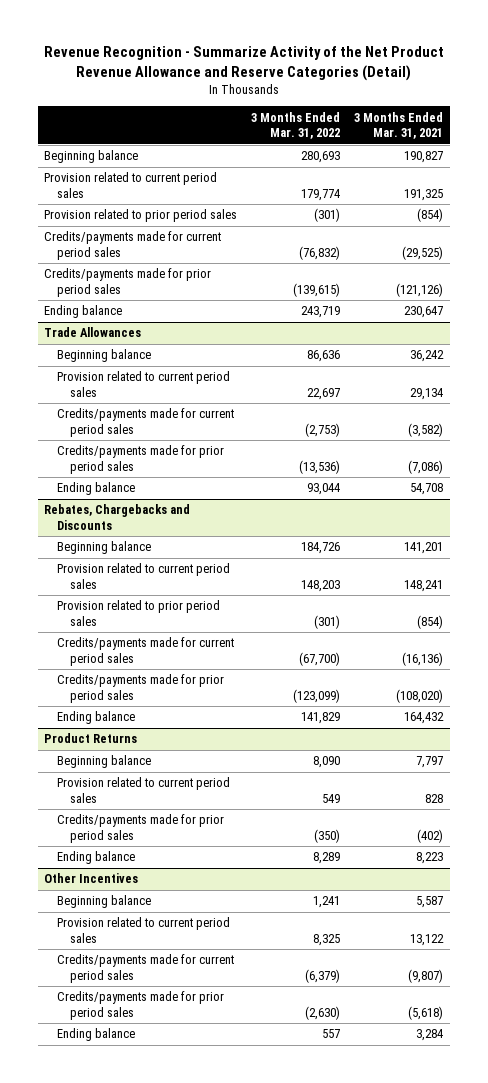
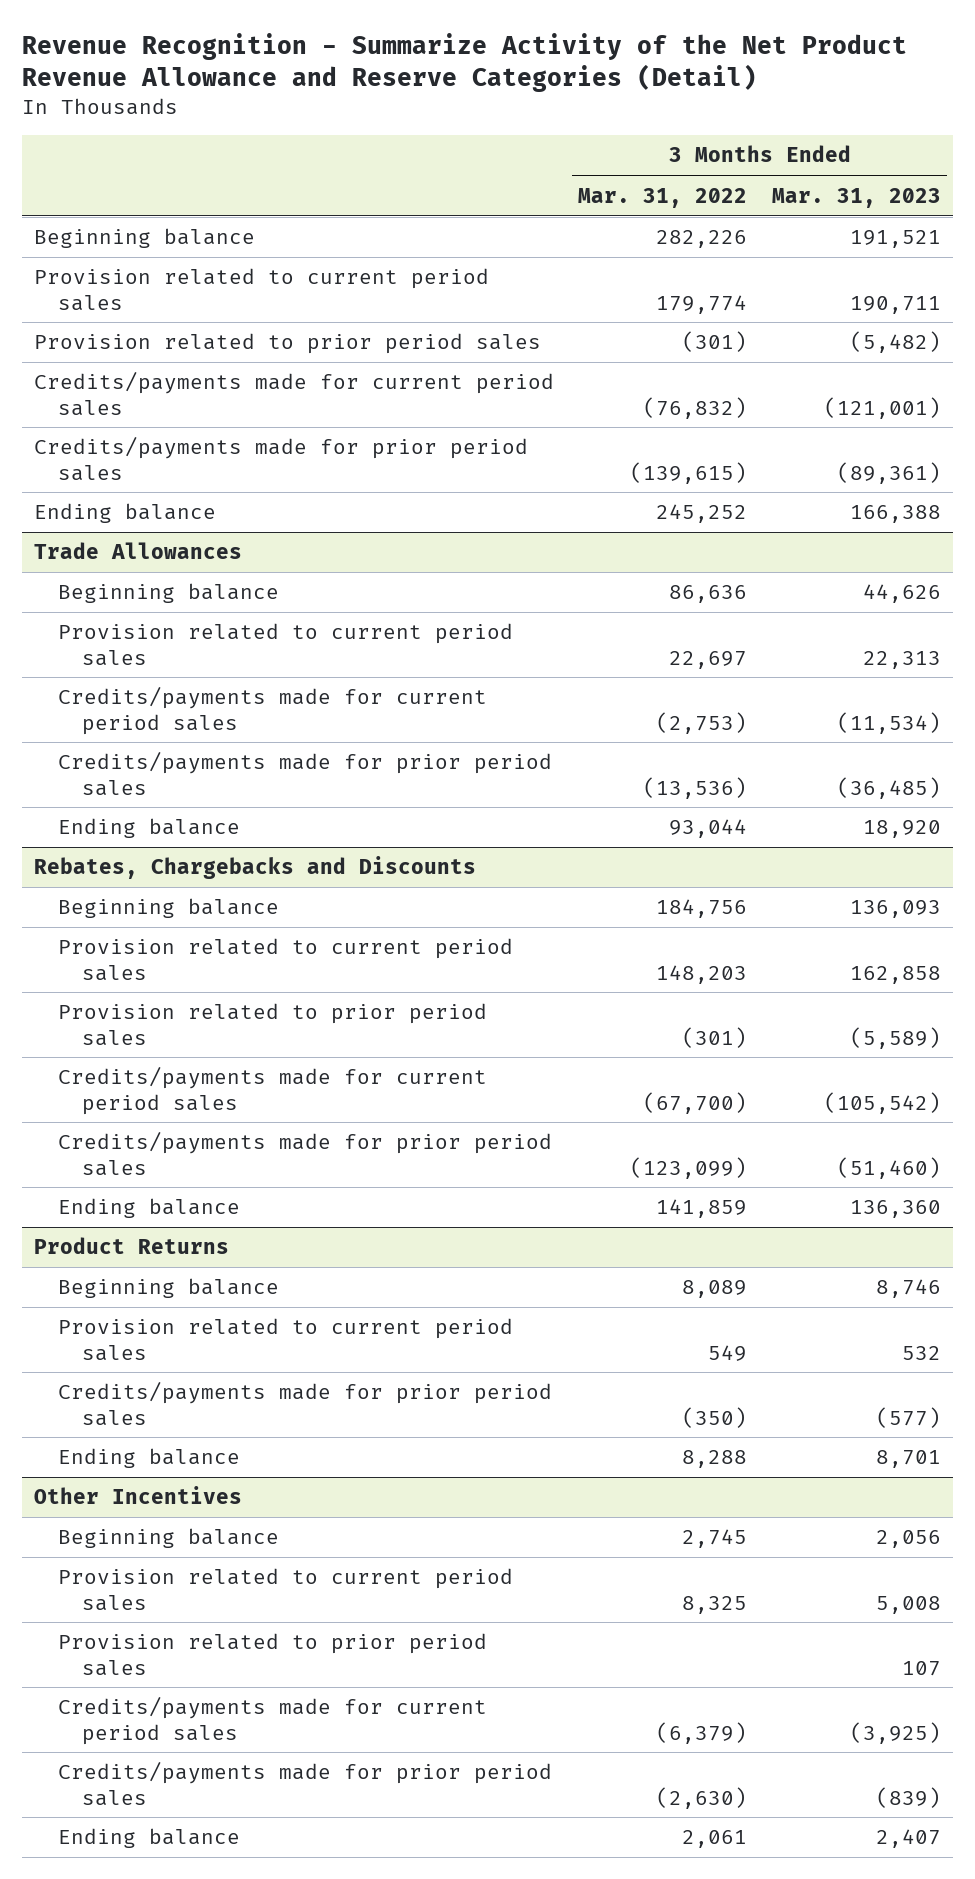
[354,111,444,140] 3 Months Ended Mar. 31, 2021 -> none
none -> [771,187,941,208] Mar. 31, 2023
[301,151,341,164] 280,693 -> [656,230,748,249] 282,226
[301,306,341,319] 243,719 -> [656,504,748,524] 245,252
[301,542,341,555] 184,726 -> [656,899,748,919] 184,756
[301,712,341,725] 141,829 -> [656,1199,748,1219] 141,859
[313,756,341,769] 8,090 -> [682,1280,748,1299] 8,089
[313,852,341,865] 8,289 -> [682,1450,748,1469] 8,288
[313,896,341,909] 1,241 -> [682,1529,748,1549] 2,745
none -> [58,1633,488,1676] Provision related to prior period sales
[322,1029,341,1039] 557 -> [682,1830,748,1849] 2,061

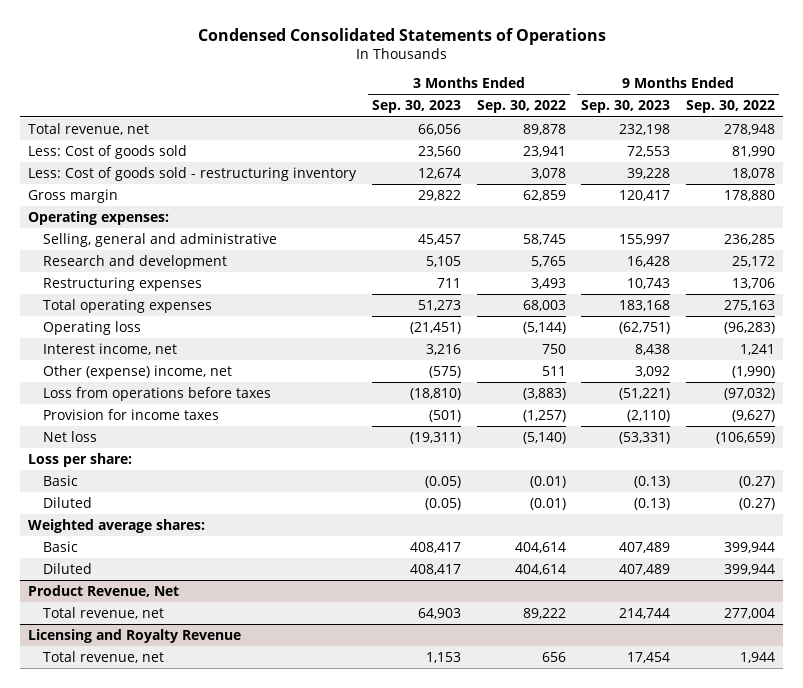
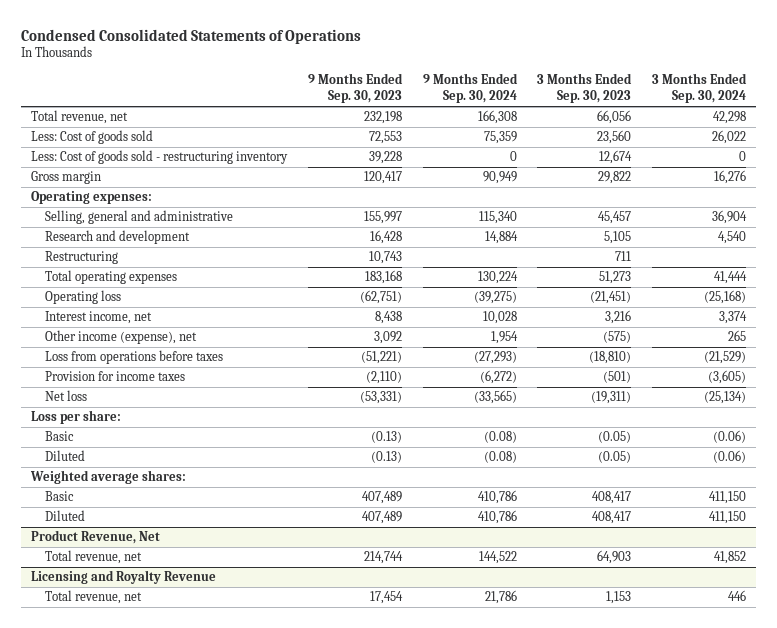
[476,100,566,114] Sep. 30, 2022 -> none
[686,100,776,114] Sep. 30, 2022 -> none
none -> [422,73,518,104] 9 Months Ended Sep. 30, 2024
none -> [651,73,747,104] 3 Months Ended Sep. 30, 2024
[43,276,203,291] Restructuring expenses -> [45,251,119,265] Restructuring
[43,364,233,379] Other (expense) income, net -> [45,330,198,345] Other income (expense), net

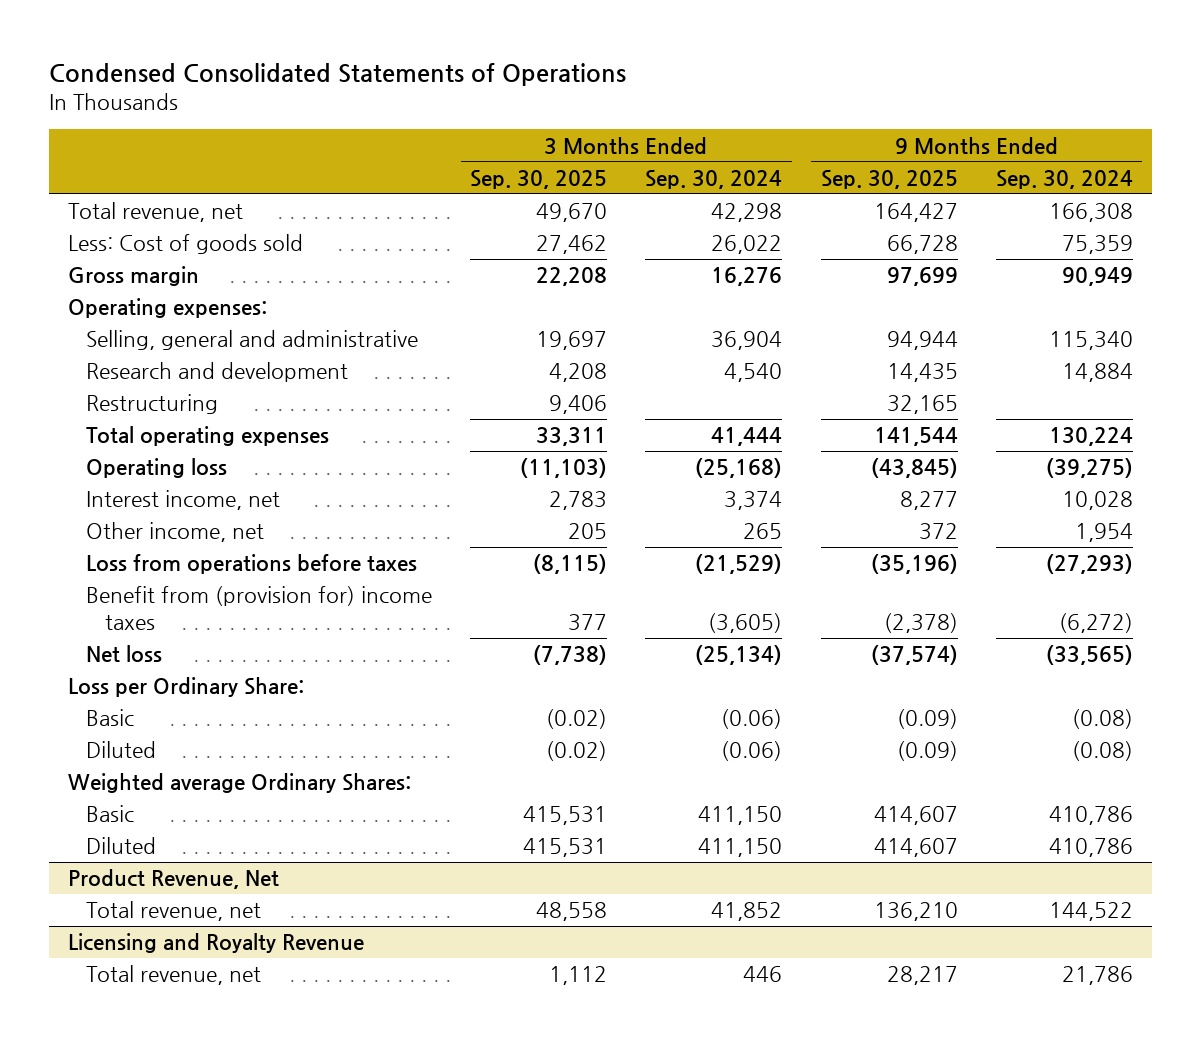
[308,73,404,104] 9 Months Ended Sep. 30, 2023 -> none
[537,73,633,104] 3 Months Ended Sep. 30, 2023 -> none
none -> [470,170,608,190] Sep. 30, 2025
none -> [820,170,958,190] Sep. 30, 2025
[31,150,289,165] Less: Cost of goods sold - restructuring inventory -> none
[45,330,198,345] Other income (expense), net -> [86,522,265,543] Other income, net
[45,371,186,382] Provision for income taxes -> [86,586,433,631] Benefit from (provision for) income taxes
[31,410,122,425] Loss per share: -> [67,677,304,698] Loss per Ordinary Share:
[30,470,187,485] Weighted average shares: -> [67,773,411,794] Weighted average Ordinary Shares:

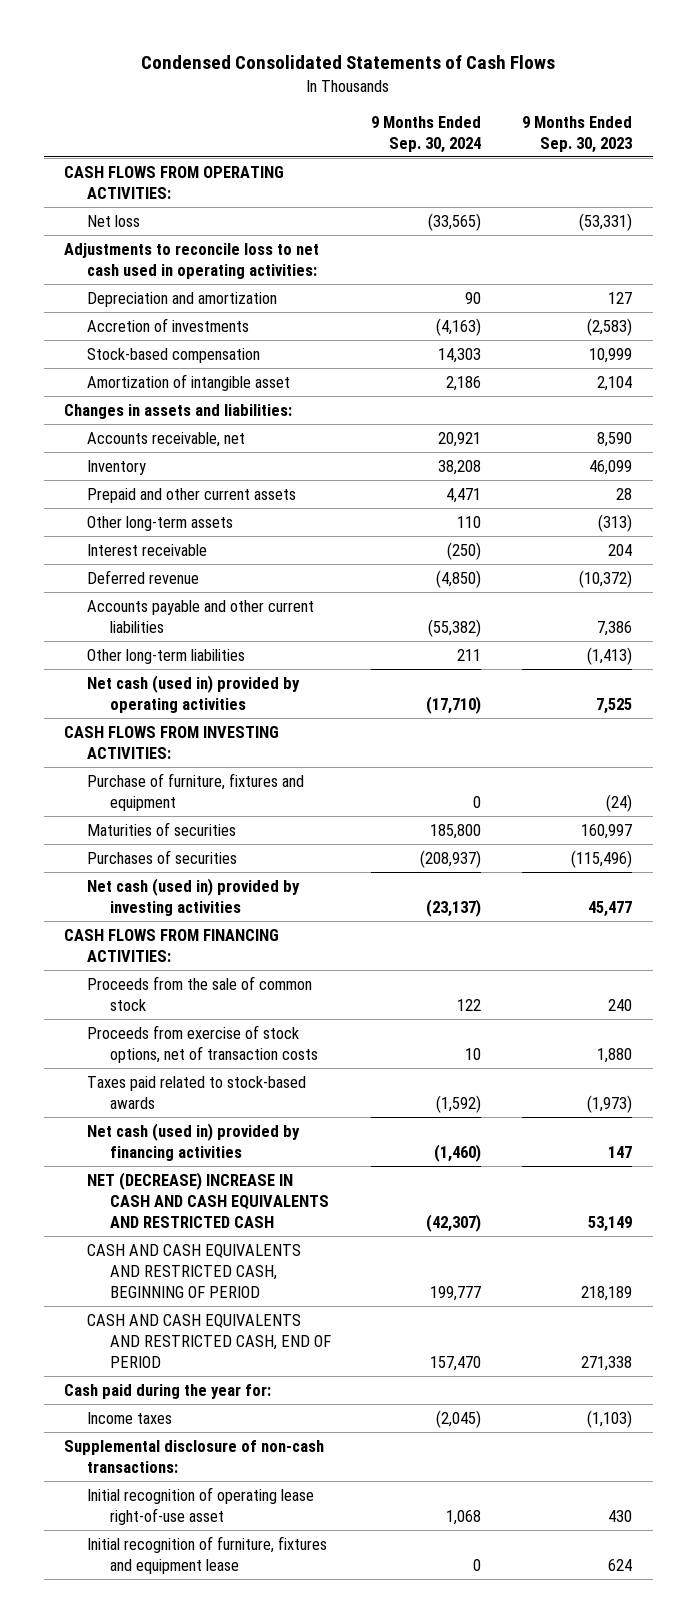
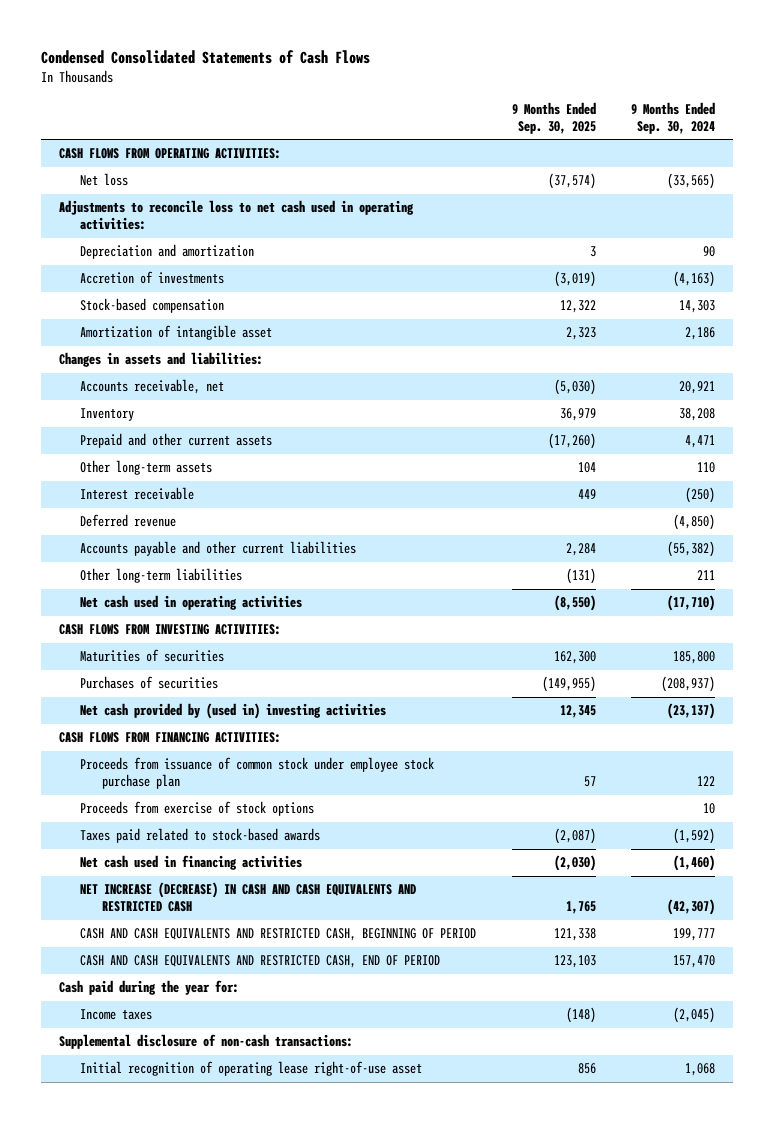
[522,116,633,154] 9 Months Ended Sep. 30, 2023 -> none
none -> [511,101,596,134] 9 Months Ended Sep. 30, 2025
[86,674,300,713] Net cash (used in) provided by operating activities -> [80,595,303,611] Net cash used in operating activities
[86,772,304,811] Purchase of furniture, fixtures and equipment -> none
[86,877,300,916] Net cash (used in) provided by investing activities -> [80,703,387,720] Net cash provided by (used in) investing activities
[86,975,312,1011] Proceeds from the sale of common stock -> [80,757,435,790] Proceeds from issuance of common stock under employee stock purchase plan
[86,1024,318,1063] Proceeds from exercise of stock options, net of transaction costs -> [80,801,315,817] Proceeds from exercise of stock options
[86,1122,300,1161] Net cash (used in) provided by financing activities -> [80,855,303,871] Net cash used in financing activities
[86,1171,329,1228] NET (DECREASE) INCREASE IN CASH AND CASH EQUIVALENTS AND RESTRICTED CASH -> [80,882,417,913] NET INCREASE (DECREASE) IN CASH AND CASH EQUIVALENTS AND RESTRICTED CASH
[86,1535,327,1574] Initial recognition of furniture, fixtures and equipment lease -> none

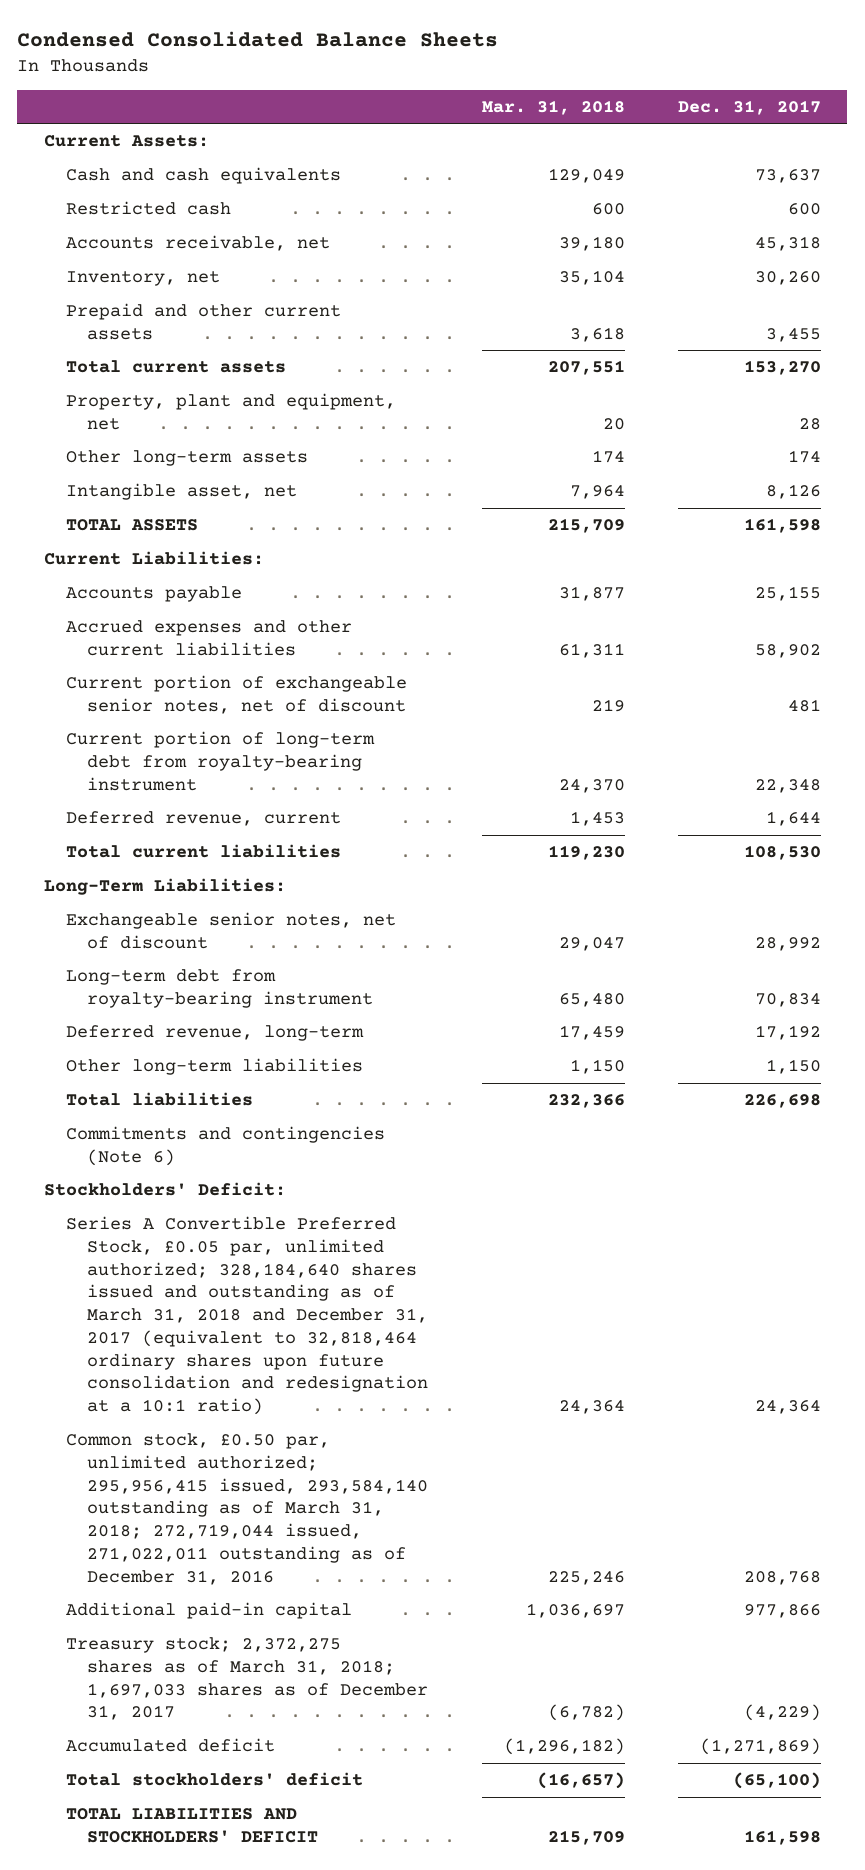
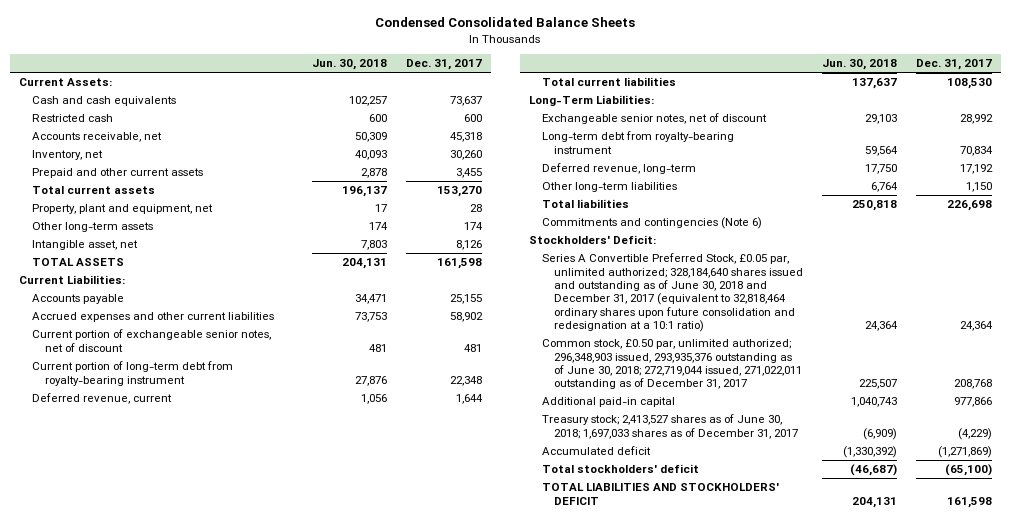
[481,100,625,116] Mar. 31, 2018 -> none
none -> [312,59,388,71] Jun. 30, 2018
[65,1216,429,1416] Series A Convertible Preferred Stock, £0.05 par, unlimited authorized; 328,184,640 shares issued and outstanding as of March 31, 2018 and December 31, 2017 (equivalent to 32,818,464 ordinary shares upon future consolidation and redesignation at a 10:1 ratio) -> [541,253,804,333] Series A Convertible Preferred Stock, £0.05 par, unlimited authorized; 328,184,640 shares issued and outstanding as of June 30, 2018 and December 31, 2017 (equivalent to 32,818,464 ordinary shares upon future consolidation and redesignation at a 10:1 ratio)
[65,1433,429,1585] Common stock, £0.50 par, unlimited authorized; 295,956,415 issued, 293,584,140 outstanding as of March 31, 2018; 272,719,044 issued, 271,022,011 outstanding as of December 31, 2016 -> [541,339,803,390] Common stock, £0.50 par, unlimited authorized; 296,348,903 issued, 293,935,376 outstanding as of June 30, 2018; 272,719,044 issued, 271,022,011 outstanding as of December 31, 2017
[65,1637,429,1721] Treasury stock; 2,372,275 shares as of March 31, 2018; 1,697,033 shares as of December 31, 2017 -> [541,414,799,439] Treasury stock; 2,413,527 shares as of June 30, 2018; 1,697,033 shares as of December 31, 2017

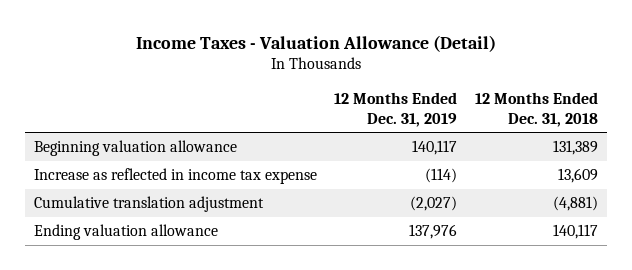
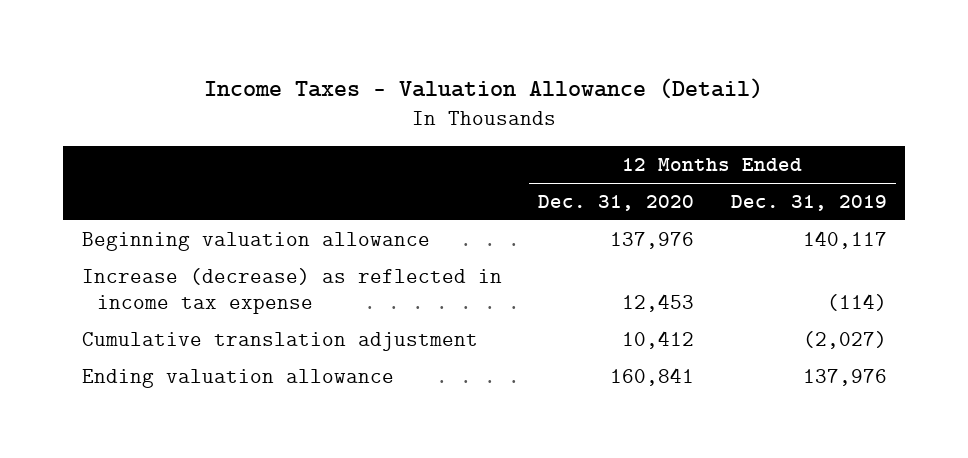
[475,92,599,127] 12 Months Ended Dec. 31, 2018 -> none
none -> [538,195,695,212] Dec. 31, 2020
[33,168,317,185] Increase as reflected in income tax expense -> [81,267,502,315] Increase (decrease) as reflected in income tax expense

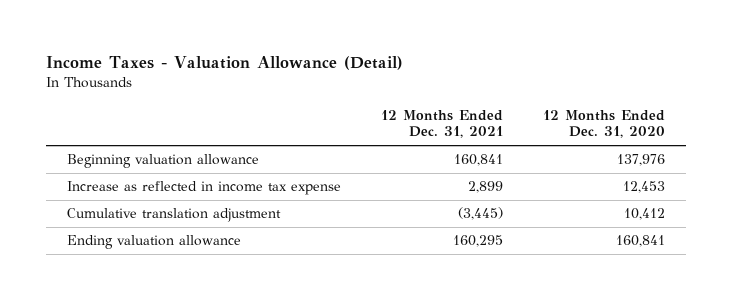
[730,195,887,212] Dec. 31, 2019 -> none
none -> [381,110,504,139] 12 Months Ended Dec. 31, 2021
[81,267,502,315] Increase (decrease) as reflected in income tax expense -> [66,181,341,196] Increase as reflected in income tax expense

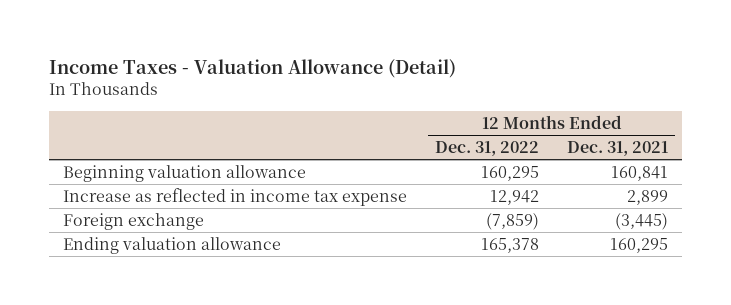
[543,110,666,139] 12 Months Ended Dec. 31, 2020 -> none
none -> [435,141,540,157] Dec. 31, 2022
[66,208,281,223] Cumulative translation adjustment -> [63,212,205,230] Foreign exchange

